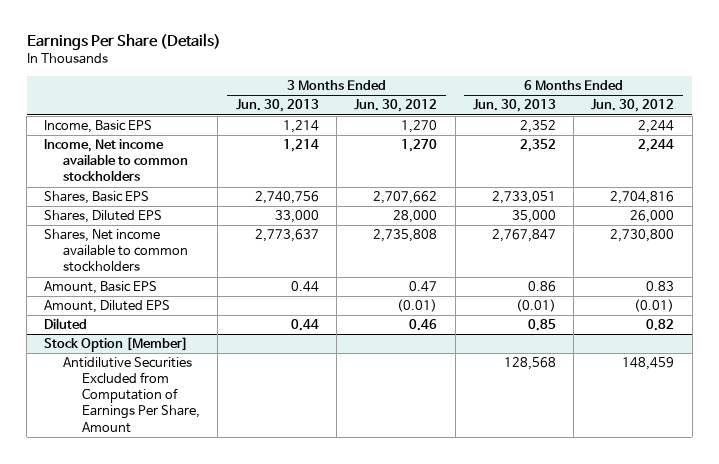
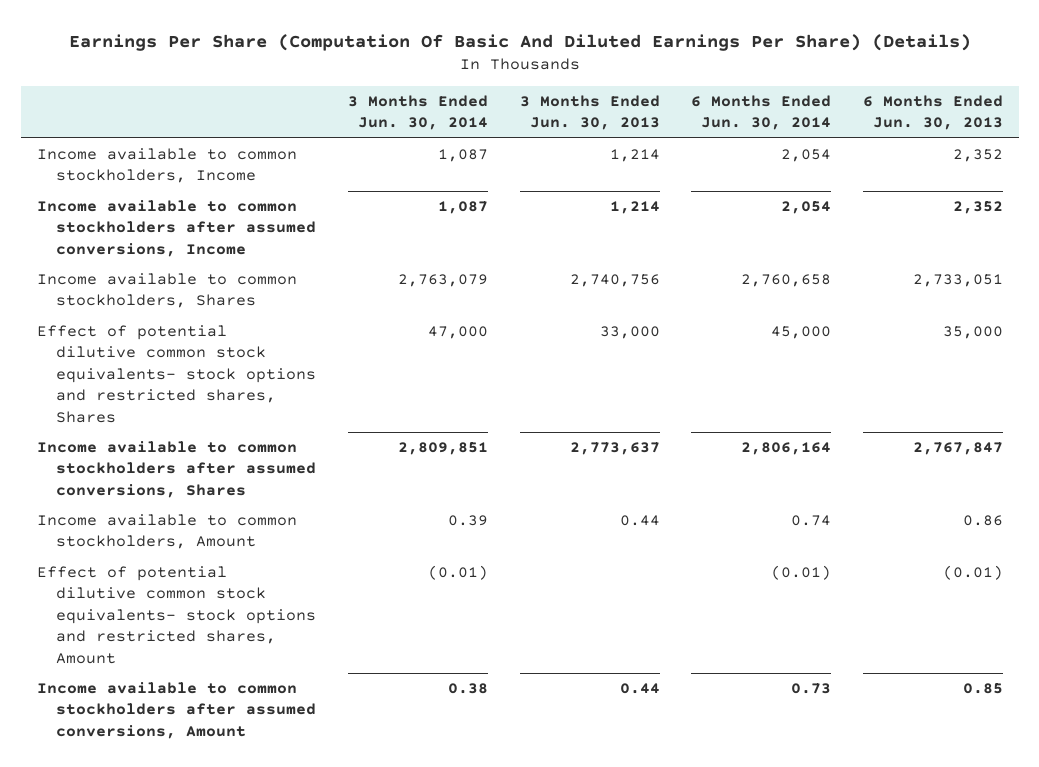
[26,33,221,51] Earnings Per Share (Details) -> [68,33,971,51] Earnings Per Share (Computation Of Basic And Diluted Earnings Per Share) (Details)
[354,99,438,113] Jun. 30, 2012 -> none
[591,99,675,113] Jun. 30, 2012 -> none
none -> [348,94,489,131] 3 Months Ended Jun. 30, 2014
none -> [691,94,832,131] 6 Months Ended Jun. 30, 2014
[44,337,189,353] Stock Option [Member] -> none
[63,357,201,433] Antidilutive Securities Excluded from Computation of Earnings Per Share, Amount -> none
[44,120,153,134] Income, Basic EPS -> [36,148,297,184] Income available to common stockholders, Income
[44,139,189,182] Income, Net income available to common stockholders -> [36,200,317,257] Income available to common stockholders after assumed conversions, Income
[44,191,150,205] Shares, Basic EPS -> [36,273,297,309] Income available to common stockholders, Shares
[44,210,163,224] Shares, Diluted EPS -> [36,325,317,423] Effect of potential dilutive common stock equivalents- stock options and restricted shares, Shares
[44,229,189,273] Shares, Net income available to common stockholders -> [36,441,317,498] Income available to common stockholders after assumed conversions, Shares
[44,281,158,295] Amount, Basic EPS -> [36,514,297,550] Income available to common stockholders, Amount
[44,300,171,314] Amount, Diluted EPS -> [36,566,317,664] Effect of potential dilutive common stock equivalents- stock options and restricted shares, Amount
[44,318,88,330] Diluted -> [36,682,317,739] Income available to common stockholders after assumed conversions, Amount

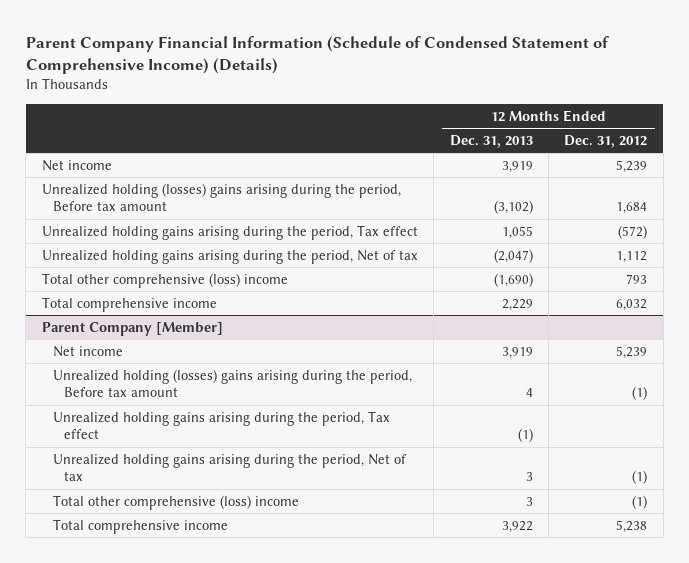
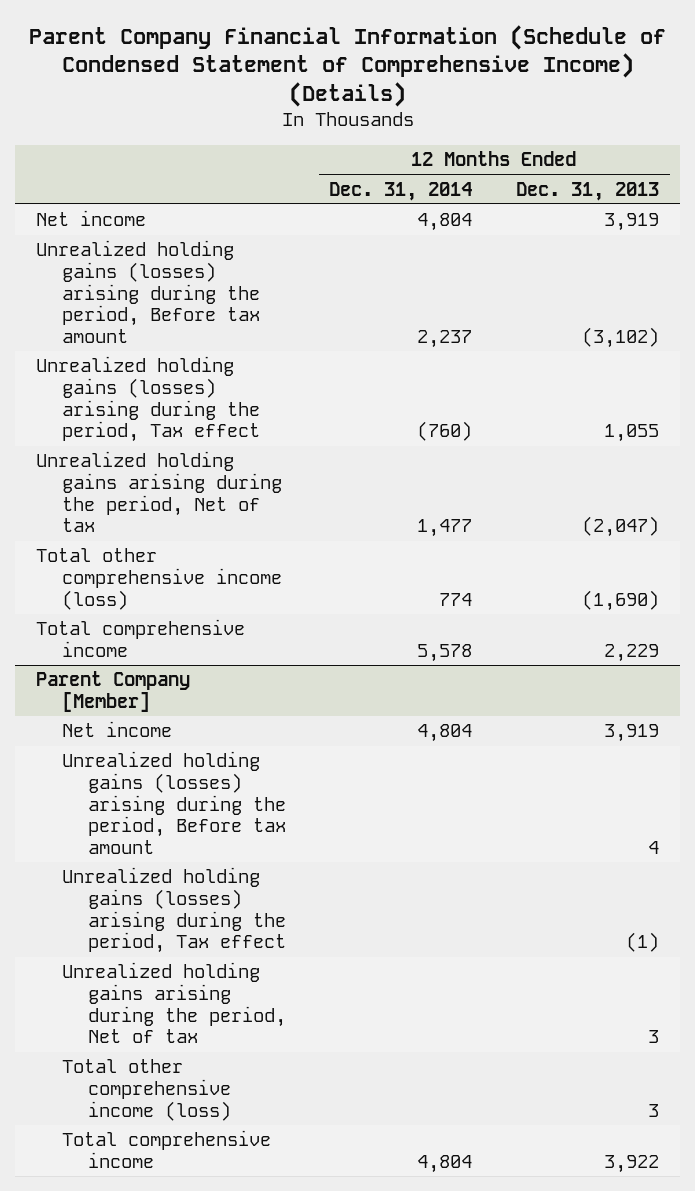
[564,134,648,148] Dec. 31, 2012 -> none
none -> [329,181,473,201] Dec. 31, 2014
[41,182,401,212] Unrealized holding (losses) gains arising during the period, Before tax amount -> [36,240,261,343] Unrealized holding gains (losses) arising during the period, Before tax amount
[41,224,418,240] Unrealized holding gains arising during the period, Tax effect -> [36,356,261,443] Unrealized holding gains (losses) arising during the period, Tax effect
[41,272,288,288] Total other comprehensive (loss) income -> [36,548,283,610] Total other comprehensive income (loss)
[52,368,412,398] Unrealized holding (losses) gains arising during the period, Before tax amount -> [62,751,287,854] Unrealized holding gains (losses) arising during the period, Before tax amount
[52,410,390,440] Unrealized holding gains arising during the period, Tax effect -> [62,867,287,954] Unrealized holding gains (losses) arising during the period, Tax effect
[52,494,299,510] Total other comprehensive (loss) income -> [62,1059,232,1121] Total other comprehensive income (loss)

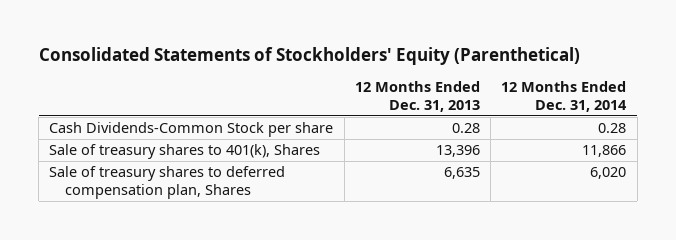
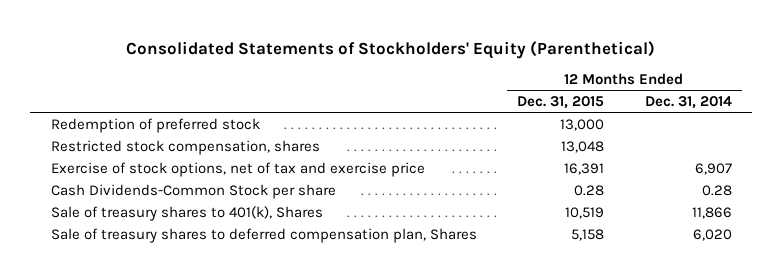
[354,81,480,112] 12 Months Ended Dec. 31, 2013 -> none
none -> [517,96,605,110] Dec. 31, 2015
none -> [50,117,260,133] Redemption of preferred stock
none -> [50,139,320,155] Restricted stock compensation, shares
none -> [50,161,425,177] Exercise of stock options, net of tax and exercise price

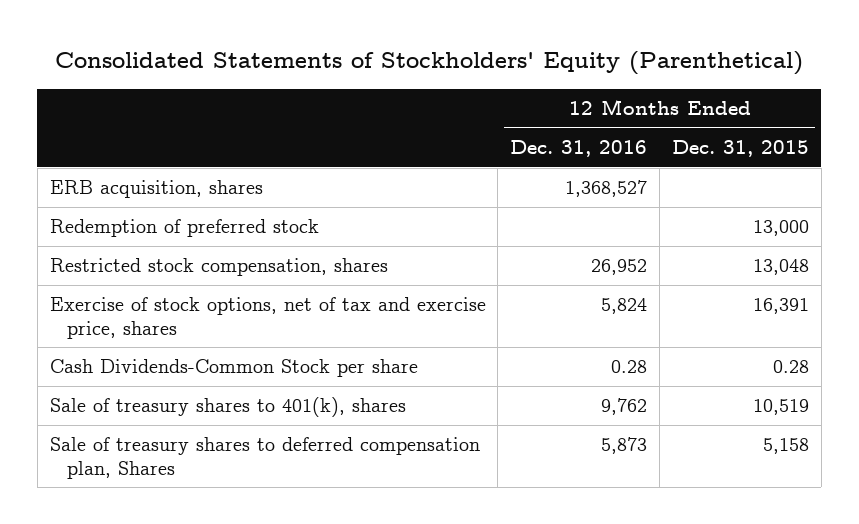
[644,96,732,110] Dec. 31, 2014 -> none
none -> [510,140,648,158] Dec. 31, 2016
none -> [49,180,263,199] ERB acquisition, shares
[50,161,425,177] Exercise of stock options, net of tax and exercise price -> [49,297,486,339] Exercise of stock options, net of tax and exercise price, shares
[50,205,323,221] Sale of treasury shares to 401(k), Shares -> [49,397,406,418] Sale of treasury shares to 401(k), shares

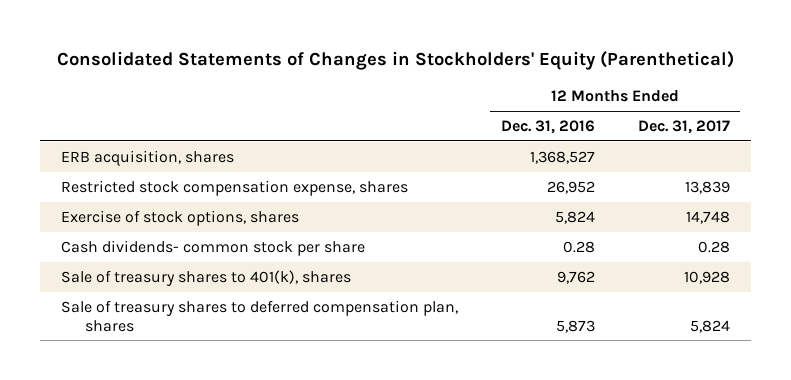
[55,51,804,76] Consolidated Statements of Stockholders' Equity (Parenthetical) -> [56,51,734,71] Consolidated Statements of Changes in Stockholders' Equity (Parenthetical)
[671,140,809,158] Dec. 31, 2015 -> none
none -> [637,120,730,135] Dec. 31, 2017
[49,219,319,238] Redemption of preferred stock -> none
[49,258,388,277] Restricted stock compensation, shares -> [61,179,409,196] Restricted stock compensation expense, shares
[49,297,486,339] Exercise of stock options, net of tax and exercise price, shares -> [61,209,300,226] Exercise of stock options, shares
[49,359,418,378] Cash Dividends-Common Stock per share -> [61,239,366,256] Cash dividends- common stock per share
[49,437,480,479] Sale of treasury shares to deferred compensation plan, Shares -> [61,299,459,332] Sale of treasury shares to deferred compensation plan, shares

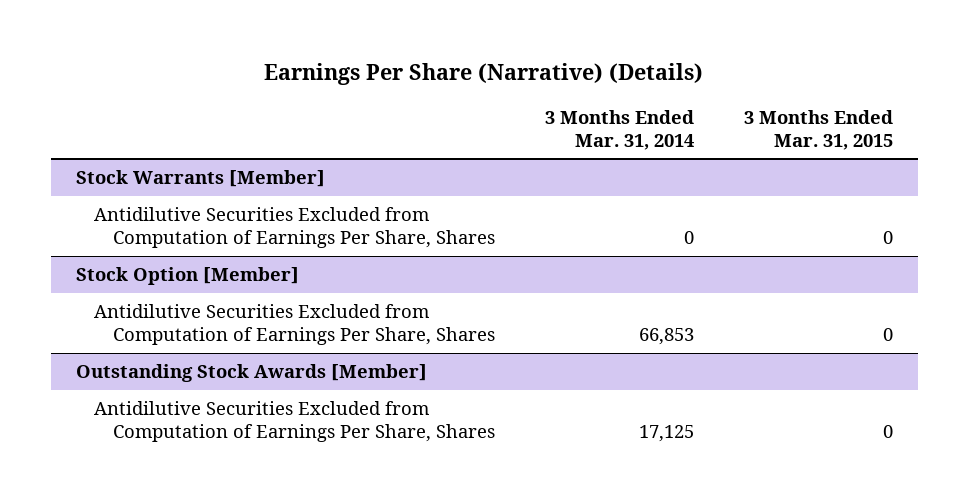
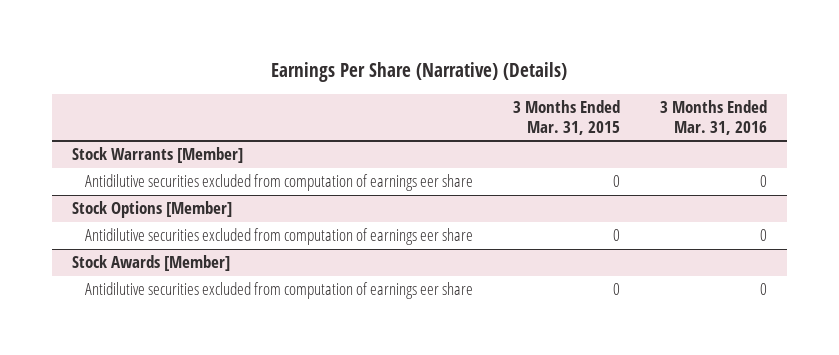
[544,109,694,150] 3 Months Ended Mar. 31, 2014 -> none
none -> [659,100,767,135] 3 Months Ended Mar. 31, 2016
[94,207,495,249] Antidilutive Securities Excluded from Computation of Earnings Per Share, Shares -> [84,174,473,192] Antidilutive securities excluded from computation of earnings eer share
[75,267,299,286] Stock Option [Member] -> [71,201,232,219] Stock Options [Member]
[94,304,495,346] Antidilutive Securities Excluded from Computation of Earnings Per Share, Shares -> [84,228,473,246] Antidilutive securities excluded from computation of earnings eer share
[75,364,427,383] Outstanding Stock Awards [Member] -> [71,255,230,272] Stock Awards [Member]
[94,401,495,443] Antidilutive Securities Excluded from Computation of Earnings Per Share, Shares -> [84,282,473,300] Antidilutive securities excluded from computation of earnings eer share

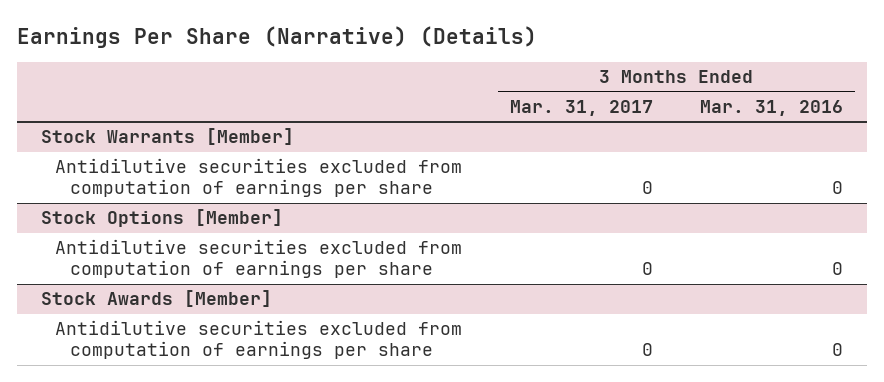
[512,100,620,135] 3 Months Ended Mar. 31, 2015 -> none
none -> [509,99,653,116] Mar. 31, 2017
[84,174,473,192] Antidilutive securities excluded from computation of earnings eer share -> [55,158,463,198] Antidilutive securities excluded from computation of earnings per share
[84,228,473,246] Antidilutive securities excluded from computation of earnings eer share -> [55,239,463,279] Antidilutive securities excluded from computation of earnings per share
[84,282,473,300] Antidilutive securities excluded from computation of earnings eer share -> [55,320,463,360] Antidilutive securities excluded from computation of earnings per share

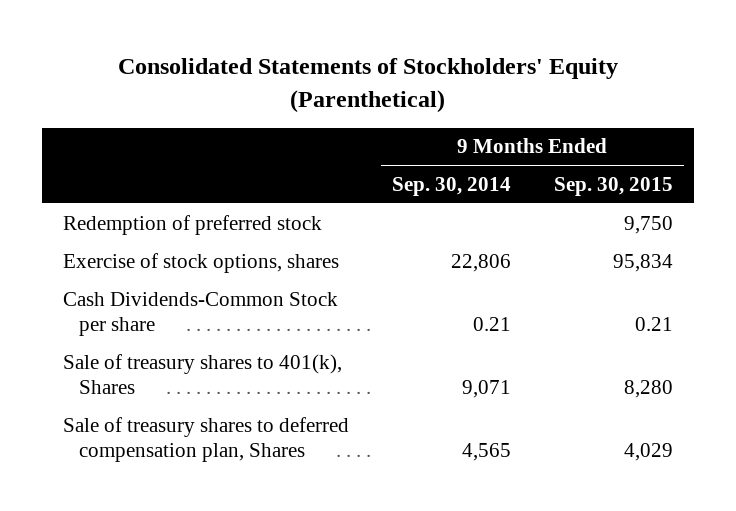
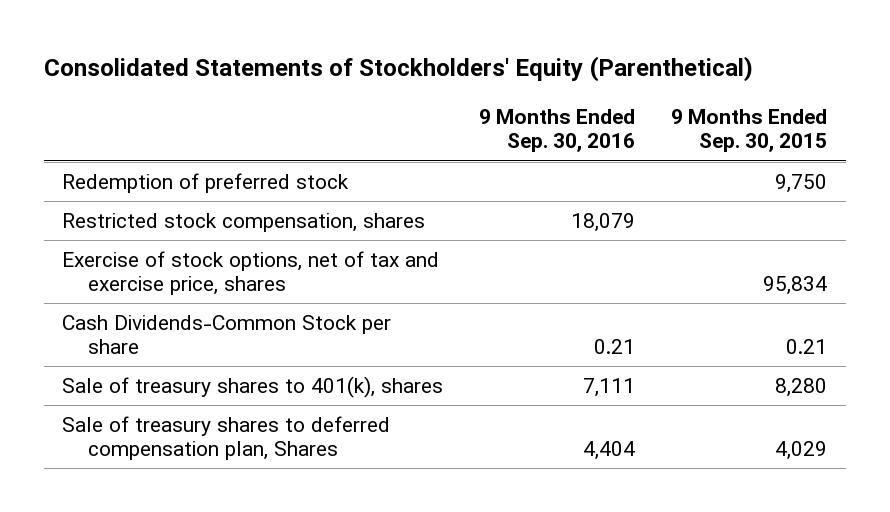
[392,176,512,196] Sep. 30, 2014 -> none
none -> [479,109,636,153] 9 Months Ended Sep. 30, 2016
none -> [62,212,426,232] Restricted stock compensation, shares
[63,252,340,273] Exercise of stock options, shares -> [62,250,440,296] Exercise of stock options, net of tax and exercise price, shares
[63,353,343,395] Sale of treasury shares to 401(k), Shares -> [62,375,444,398] Sale of treasury shares to 401(k), shares

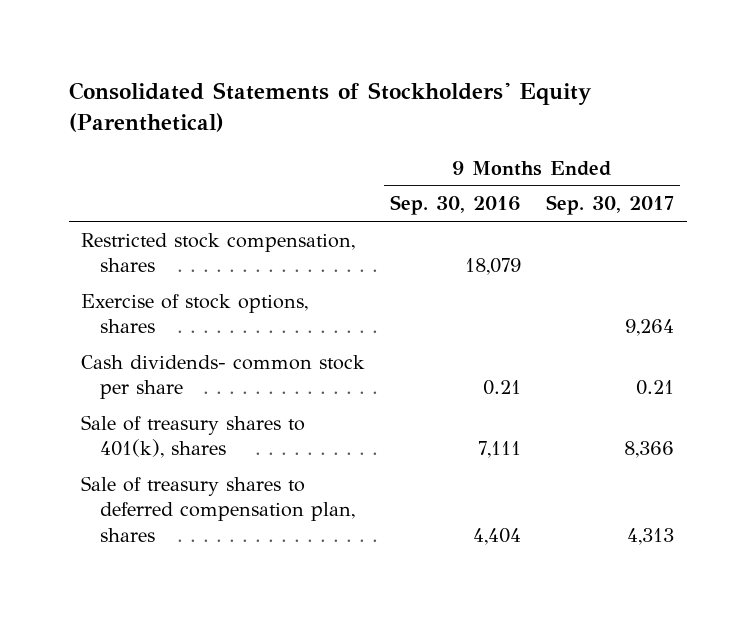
[671,109,828,153] 9 Months Ended Sep. 30, 2015 -> none
none -> [546,195,675,216] Sep. 30, 2017
[62,172,350,193] Redemption of preferred stock -> none
[62,250,440,296] Exercise of stock options, net of tax and exercise price, shares -> [81,293,309,334] Exercise of stock options, shares
[62,314,392,355] Cash Dividends-Common Stock per share -> [81,354,366,400] Cash dividends- common stock per share
[62,415,391,461] Sale of treasury shares to deferred compensation plan, Shares -> [81,475,355,542] Sale of treasury shares to deferred compensation plan, shares

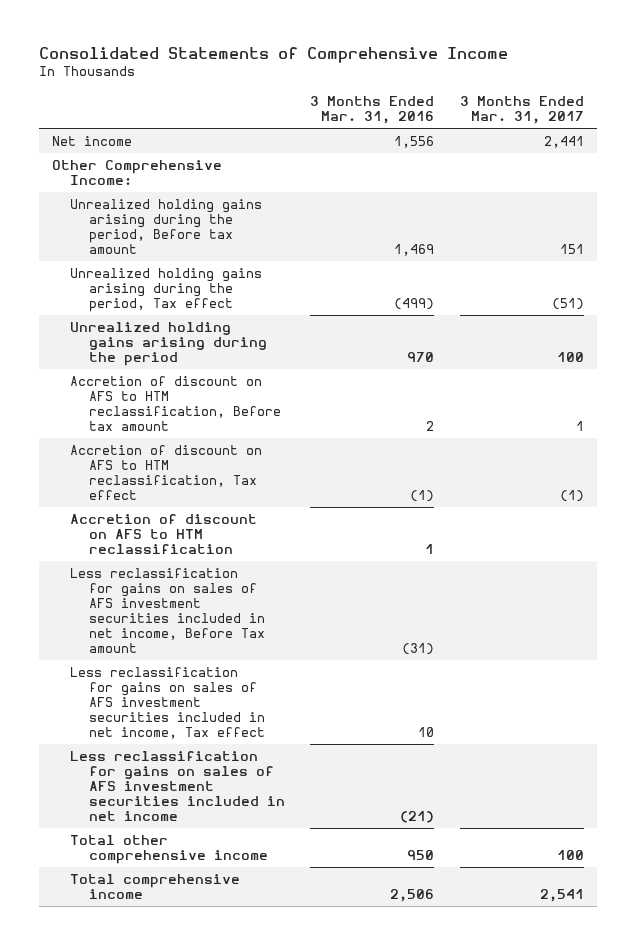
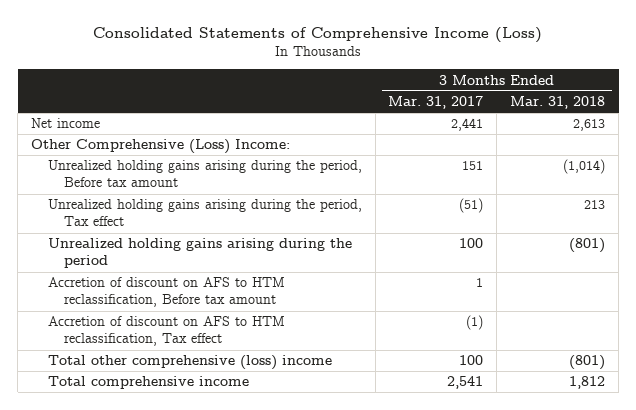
[38,46,508,63] Consolidated Statements of Comprehensive Income -> [93,27,543,44] Consolidated Statements of Comprehensive Income (Loss)
[310,96,435,125] 3 Months Ended Mar. 31, 2016 -> none
none -> [510,96,606,110] Mar. 31, 2018
[51,159,222,185] Other Comprehensive Income: -> [30,139,290,155] Other Comprehensive (Loss) Income:
[70,513,258,554] Accretion of discount on AFS to HTM reclassification -> none
[70,567,265,654] Less reclassification for gains on sales of AFS investment securities included in net income, Before Tax amount -> none
[70,666,265,740] Less reclassification for gains on sales of AFS investment securities included in net income, Tax effect -> none
[70,750,285,822] Less reclassification for gains on sales of AFS investment securities included in net income -> none
[70,834,268,864] Total other comprehensive income -> [47,355,332,371] Total other comprehensive (loss) income

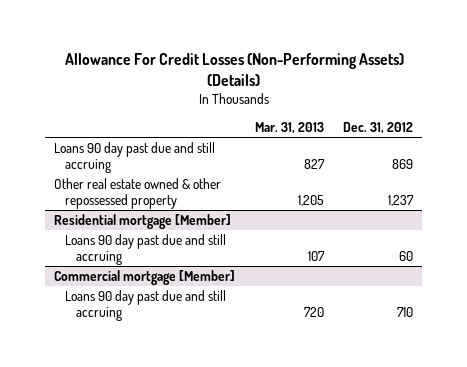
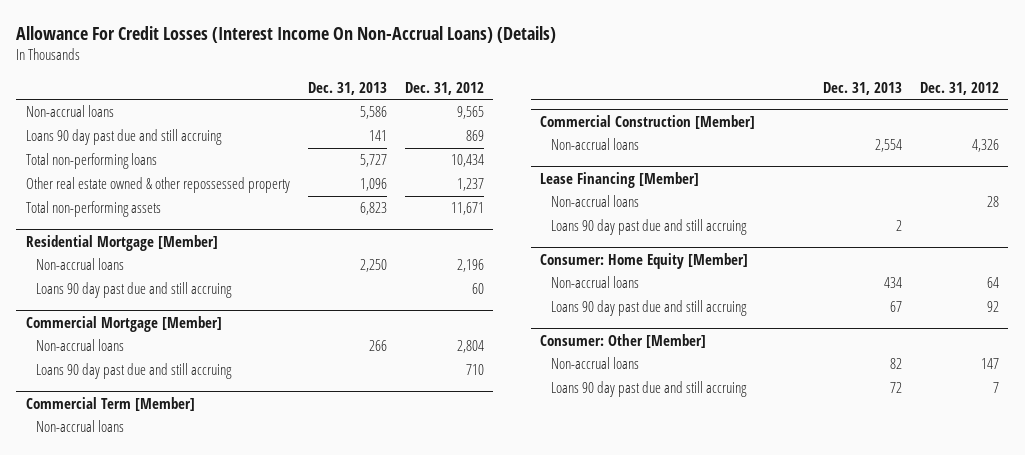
[64,53,404,87] Allowance For Credit Losses (Non-Performing Assets) (Details) -> [16,25,557,43] Allowance For Credit Losses (Interest Income On Non-Accrual Loans) (Details)
[254,122,324,135] Mar. 31, 2013 -> none
none -> [307,81,387,95] Dec. 31, 2013
none -> [25,105,114,118] Non-accrual loans
none -> [25,153,157,170] Total non-performing loans
none -> [25,201,161,218] Total non-performing assets
[54,213,232,229] Residential mortgage [Member] -> [25,234,218,251] Residential Mortgage [Member]
none -> [36,258,125,271] Non-accrual loans
[54,269,236,285] Commercial mortgage [Member] -> [25,315,222,332] Commercial Mortgage [Member]
none -> [36,339,125,352] Non-accrual loans
none -> [25,396,195,411] Commercial Term [Member]
none -> [36,420,125,433] Non-accrual loans
none -> [540,114,756,129] Commercial Construction [Member]
none -> [551,138,640,151] Non-accrual loans
none -> [540,171,700,188] Lease Financing [Member]
none -> [551,195,640,208] Non-accrual loans
none -> [551,219,748,236] Loans 90 day past due and still accruing
none -> [540,252,749,269] Consumer: Home Equity [Member]
none -> [551,276,640,289] Non-accrual loans
none -> [551,300,748,317] Loans 90 day past due and still accruing
none -> [540,333,707,348] Consumer: Other [Member]
none -> [551,357,640,370] Non-accrual loans
none -> [551,381,748,398] Loans 90 day past due and still accruing

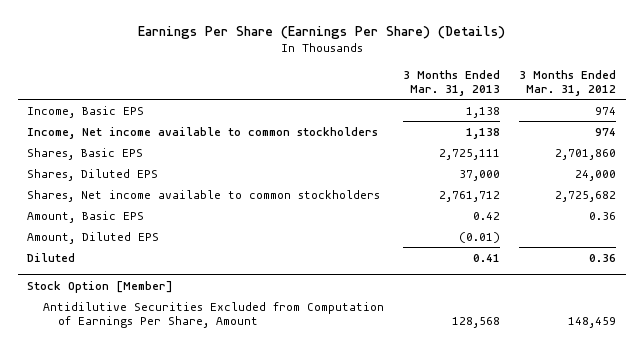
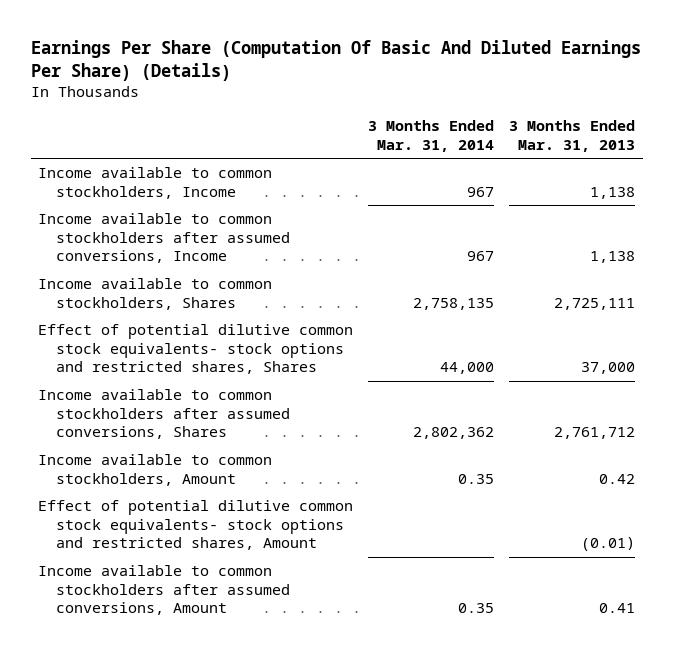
[137,26,505,40] Earnings Per Share (Earnings Per Share) (Details) -> [30,39,641,81] Earnings Per Share (Computation Of Basic And Diluted Earnings Per Share) (Details)
[519,69,617,96] 3 Months Ended Mar. 31, 2012 -> none
none -> [368,120,495,152] 3 Months Ended Mar. 31, 2014
[27,280,174,293] Stock Option [Member] -> none
[42,301,384,328] Antidilutive Securities Excluded from Computation of Earnings Per Share, Amount -> none
[27,105,145,118] Income, Basic EPS -> [38,167,273,199] Income available to common stockholders, Income
[27,126,379,139] Income, Net income available to common stockholders -> [38,213,291,264] Income available to common stockholders after assumed conversions, Income
[27,147,144,160] Shares, Basic EPS -> [38,278,273,310] Income available to common stockholders, Shares
[27,168,159,181] Shares, Diluted EPS -> [38,324,354,375] Effect of potential dilutive common stock equivalents- stock options and restricted shares, Shares
[27,189,381,202] Shares, Net income available to common stockholders -> [38,389,291,440] Income available to common stockholders after assumed conversions, Shares
[27,210,145,223] Amount, Basic EPS -> [38,454,273,486] Income available to common stockholders, Amount
[27,231,160,244] Amount, Diluted EPS -> [38,500,354,551] Effect of potential dilutive common stock equivalents- stock options and restricted shares, Amount
[27,252,76,262] Diluted -> [38,565,291,616] Income available to common stockholders after assumed conversions, Amount

